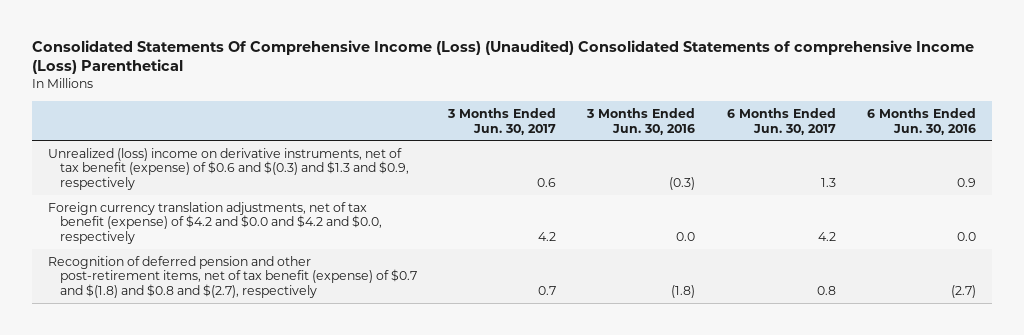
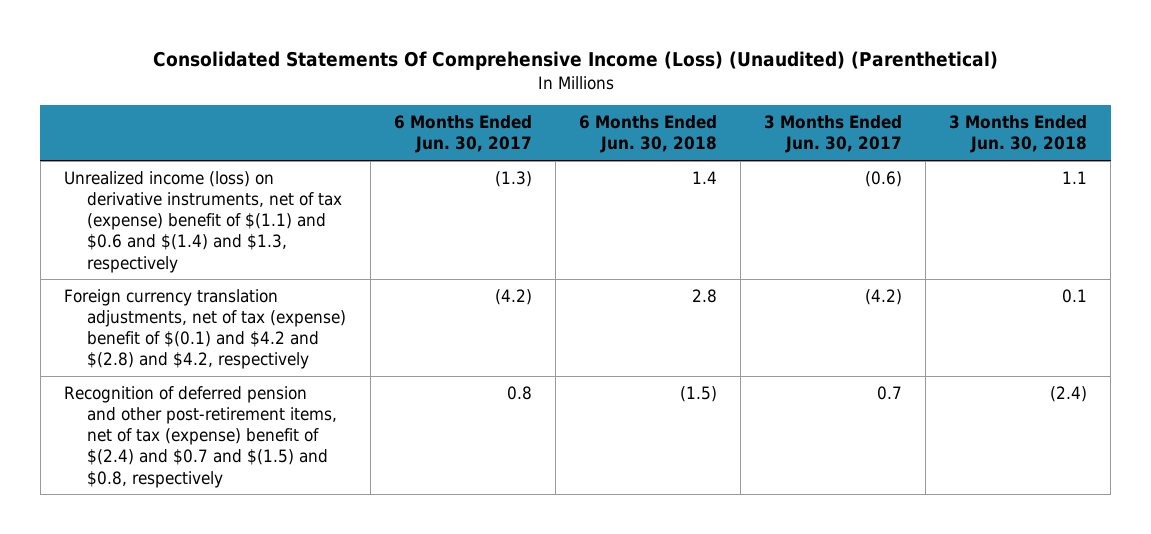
[31,39,974,75] Consolidated Statements Of Comprehensive Income (Loss) (Unaudited) Consolidated Statements of comprehensive Income (Loss) Parenthetical -> [152,51,998,71] Consolidated Statements Of Comprehensive Income (Loss) (Unaudited) (Parenthetical)
[586,107,696,135] 3 Months Ended Jun. 30, 2016 -> none
[867,107,977,135] 6 Months Ended Jun. 30, 2016 -> none
none -> [578,115,717,154] 6 Months Ended Jun. 30, 2018
none -> [949,115,1088,154] 3 Months Ended Jun. 30, 2018
[47,147,409,191] Unrealized (loss) income on derivative instruments, net of tax benefit (expense) of $0.6 and $(0.3) and $1.3 and $0.9, respectively -> [63,170,343,273] Unrealized income (loss) on derivative instruments, net of tax (expense) benefit of $(1.1) and $0.6 and $(1.4) and $1.3, respectively
[537,178,557,188] 0.6 -> [865,170,903,187] (0.6)
[820,178,836,188] 1.3 -> [494,170,532,187] (1.3)
[47,201,382,245] Foreign currency translation adjustments, net of tax benefit (expense) of $4.2 and $0.0 and $4.2 and $0.0, respectively -> [63,288,347,370] Foreign currency translation adjustments, net of tax (expense) benefit of $(0.1) and $4.2 and $(2.8) and $4.2, respectively
[538,232,557,242] 4.2 -> [865,288,903,305] (4.2)
[817,232,836,242] 4.2 -> [494,288,532,305] (4.2)
[47,255,417,299] Recognition of deferred pension and other post-retirement items, net of tax benefit (expense) of $0.7 and $(1.8) and $0.8 and $(2.7), respectively -> [63,385,338,488] Recognition of deferred pension and other post-retirement items, net of tax (expense) benefit of $(2.4) and $0.7 and $(1.5) and $0.8, respectively

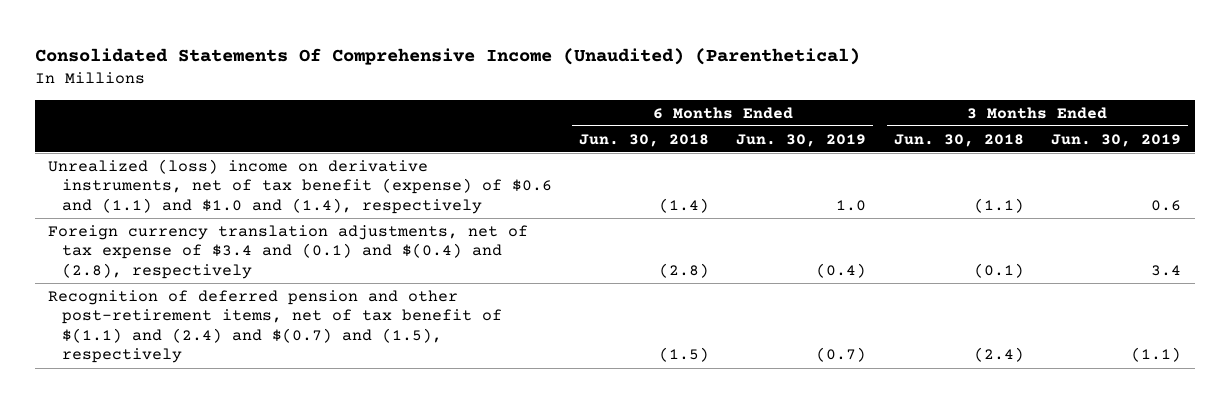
[152,51,998,71] Consolidated Statements Of Comprehensive Income (Loss) (Unaudited) (Parenthetical) -> [34,47,860,65] Consolidated Statements Of Comprehensive Income (Unaudited) (Parenthetical)
[393,115,532,154] 6 Months Ended Jun. 30, 2017 -> none
[764,115,903,154] 3 Months Ended Jun. 30, 2017 -> none
none -> [736,133,867,147] Jun. 30, 2019
none -> [1051,133,1182,147] Jun. 30, 2019
[63,170,343,273] Unrealized income (loss) on derivative instruments, net of tax (expense) benefit of $(1.1) and $0.6 and $(1.4) and $1.3, respectively -> [48,158,552,214] Unrealized (loss) income on derivative instruments, net of tax benefit (expense) of $0.6 and (1.1) and $1.0 and (1.4), respectively
[691,170,717,184] 1.4 -> [659,197,710,213] (1.4)
[1062,170,1088,184] 1.1 -> [973,197,1024,213] (1.1)
[63,288,347,370] Foreign currency translation adjustments, net of tax (expense) benefit of $(0.1) and $4.2 and $(2.8) and $4.2, respectively -> [48,224,529,279] Foreign currency translation adjustments, net of tax expense of $3.4 and (0.1) and $(0.4) and (2.8), respectively
[691,288,717,303] 2.8 -> [659,262,710,278] (2.8)
[1062,288,1088,303] 0.1 -> [973,262,1024,278] (0.1)
[63,385,338,488] Recognition of deferred pension and other post-retirement items, net of tax (expense) benefit of $(2.4) and $0.7 and $(1.5) and $0.8, respectively -> [48,289,502,364] Recognition of deferred pension and other post-retirement items, net of tax benefit of $(1.1) and (2.4) and $(0.7) and (1.5), respectively

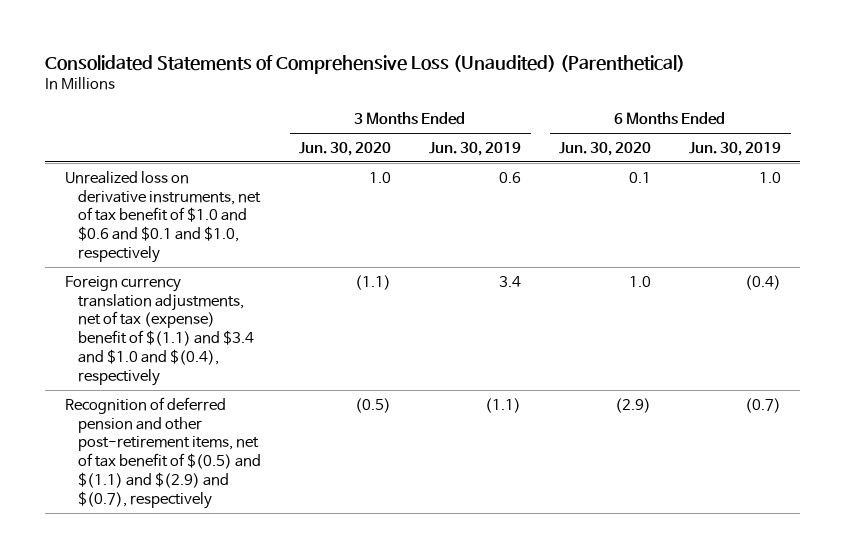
[34,47,860,65] Consolidated Statements Of Comprehensive Income (Unaudited) (Parenthetical) -> [45,54,686,74] Consolidated Statements of Comprehensive Loss (Unaudited) (Parenthetical)
[579,133,710,147] Jun. 30, 2018 -> none
[893,133,1024,147] Jun. 30, 2018 -> none
none -> [299,142,392,157] Jun. 30, 2020
none -> [559,142,652,157] Jun. 30, 2020
[48,158,552,214] Unrealized (loss) income on derivative instruments, net of tax benefit (expense) of $0.6 and (1.1) and $1.0 and (1.4), respectively -> [64,170,261,264] Unrealized loss on derivative instruments, net of tax benefit of $1.0 and $0.6 and $0.1 and $1.0, respectively
[48,224,529,279] Foreign currency translation adjustments, net of tax expense of $3.4 and (0.1) and $(0.4) and (2.8), respectively -> [64,275,254,386] Foreign currency translation adjustments, net of tax (expense) benefit of $(1.1) and $3.4 and $1.0 and $(0.4), respectively
[48,289,502,364] Recognition of deferred pension and other post-retirement items, net of tax benefit of $(1.1) and (2.4) and $(0.7) and (1.5), respectively -> [64,396,261,509] Recognition of deferred pension and other post-retirement items, net of tax benefit of $(0.5) and $(1.1) and $(2.9) and $(0.7), respectively

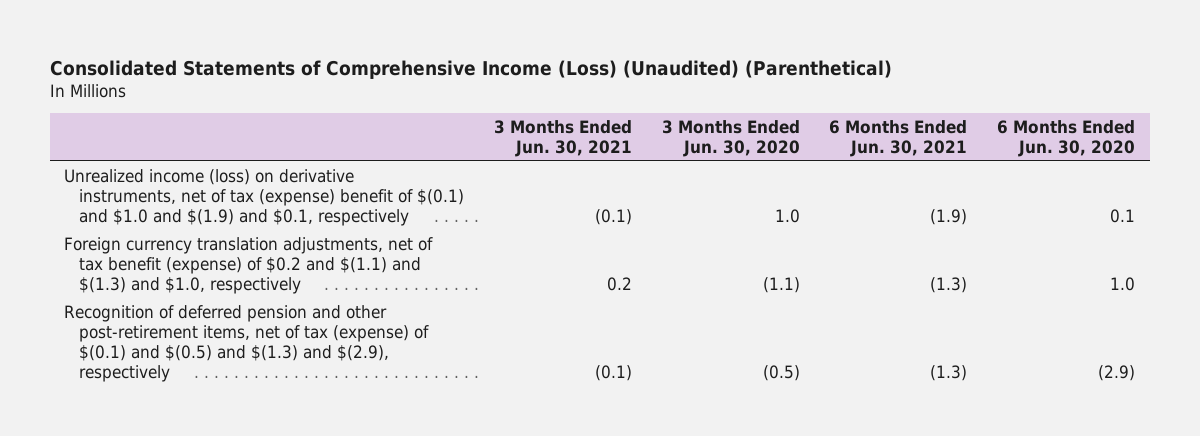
[45,54,686,74] Consolidated Statements of Comprehensive Loss (Unaudited) (Parenthetical) -> [49,59,892,79] Consolidated Statements of Comprehensive Income (Loss) (Unaudited) (Parenthetical)
[429,142,522,157] Jun. 30, 2019 -> none
[689,142,782,157] Jun. 30, 2019 -> none
none -> [493,119,632,157] 3 Months Ended Jun. 30, 2021
none -> [829,119,968,157] 6 Months Ended Jun. 30, 2021
[64,170,261,264] Unrealized loss on derivative instruments, net of tax benefit of $1.0 and $0.6 and $0.1 and $1.0, respectively -> [64,168,465,226] Unrealized income (loss) on derivative instruments, net of tax (expense) benefit of $(0.1) and $1.0 and $(1.9) and $0.1, respectively
[64,275,254,386] Foreign currency translation adjustments, net of tax (expense) benefit of $(1.1) and $3.4 and $1.0 and $(0.4), respectively -> [64,236,434,294] Foreign currency translation adjustments, net of tax benefit (expense) of $0.2 and $(1.1) and $(1.3) and $1.0, respectively
[64,396,261,509] Recognition of deferred pension and other post-retirement items, net of tax benefit of $(0.5) and $(1.1) and $(2.9) and $(0.7), respectively -> [64,304,430,382] Recognition of deferred pension and other post-retirement items, net of tax (expense) of $(0.1) and $(0.5) and $(1.3) and $(2.9), respectively

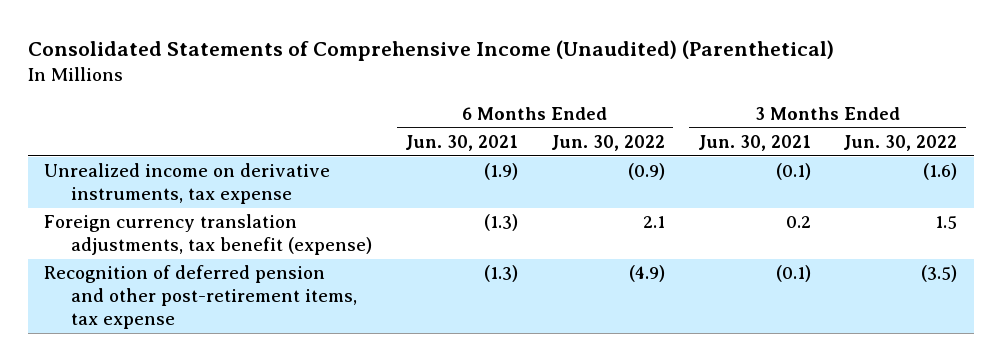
[49,59,892,79] Consolidated Statements of Comprehensive Income (Loss) (Unaudited) (Parenthetical) -> [27,40,834,62] Consolidated Statements of Comprehensive Income (Unaudited) (Parenthetical)
[661,119,800,157] 3 Months Ended Jun. 30, 2020 -> none
[997,119,1136,157] 6 Months Ended Jun. 30, 2020 -> none
none -> [550,135,665,152] Jun. 30, 2022
none -> [843,135,958,152] Jun. 30, 2022
[64,168,465,226] Unrealized income (loss) on derivative instruments, net of tax (expense) benefit of $(0.1) and $1.0 and $(1.9) and $0.1, respectively -> [44,163,331,205] Unrealized income on derivative instruments, tax expense
[64,236,434,294] Foreign currency translation adjustments, net of tax benefit (expense) of $0.2 and $(1.1) and $(1.3) and $1.0, respectively -> [44,214,373,256] Foreign currency translation adjustments, tax benefit (expense)
[64,304,430,382] Recognition of deferred pension and other post-retirement items, net of tax (expense) of $(0.1) and $(0.5) and $(1.3) and $(2.9), respectively -> [44,265,358,330] Recognition of deferred pension and other post-retirement items, tax expense

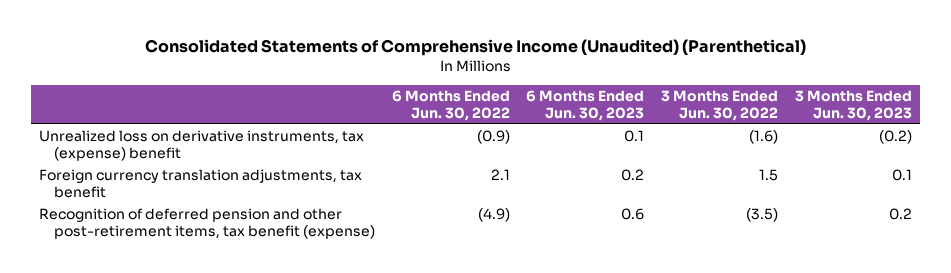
[404,135,518,152] Jun. 30, 2021 -> none
[697,135,811,152] Jun. 30, 2021 -> none
none -> [526,90,645,121] 6 Months Ended Jun. 30, 2023
none -> [794,90,912,121] 3 Months Ended Jun. 30, 2023
[44,163,331,205] Unrealized income on derivative instruments, tax expense -> [39,130,365,162] Unrealized loss on derivative instruments, tax (expense) benefit
[44,214,373,256] Foreign currency translation adjustments, tax benefit (expense) -> [39,169,363,199] Foreign currency translation adjustments, tax benefit
[44,265,358,330] Recognition of deferred pension and other post-retirement items, tax expense -> [39,208,375,240] Recognition of deferred pension and other post-retirement items, tax benefit (expense)

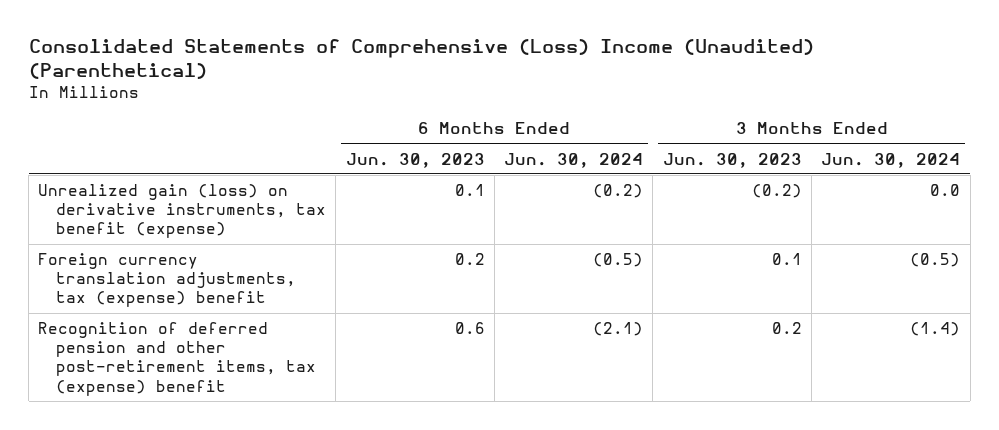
[144,39,806,57] Consolidated Statements of Comprehensive Income (Unaudited) (Parenthetical) -> [28,38,814,79] Consolidated Statements of Comprehensive (Loss) Income (Unaudited) (Parenthetical)
[391,90,510,121] 6 Months Ended Jun. 30, 2022 -> none
[661,90,779,121] 3 Months Ended Jun. 30, 2022 -> none
none -> [504,152,644,168] Jun. 30, 2024
none -> [821,152,961,168] Jun. 30, 2024
[39,130,365,162] Unrealized loss on derivative instruments, tax (expense) benefit -> [38,184,326,239] Unrealized gain (loss) on derivative instruments, tax benefit (expense)
[39,169,363,199] Foreign currency translation adjustments, tax benefit -> [38,253,296,308] Foreign currency translation adjustments, tax (expense) benefit
[39,208,375,240] Recognition of deferred pension and other post-retirement items, tax benefit (expense) -> [38,322,316,396] Recognition of deferred pension and other post-retirement items, tax (expense) benefit

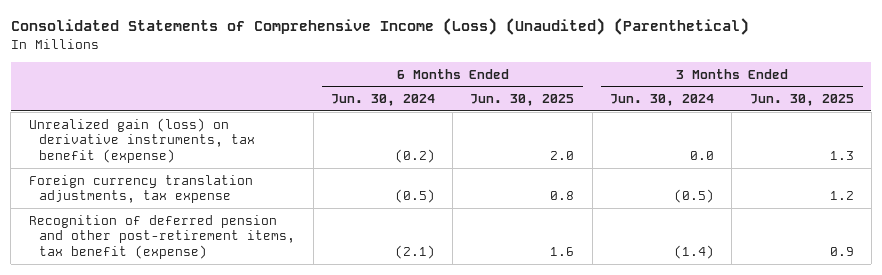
[28,38,814,79] Consolidated Statements of Comprehensive (Loss) Income (Unaudited) (Parenthetical) -> [10,18,749,36] Consolidated Statements of Comprehensive Income (Loss) (Unaudited) (Parenthetical)
[345,152,485,168] Jun. 30, 2023 -> none
[662,152,802,168] Jun. 30, 2023 -> none
none -> [470,94,575,107] Jun. 30, 2025
none -> [749,94,854,107] Jun. 30, 2025
[38,253,296,308] Foreign currency translation adjustments, tax (expense) benefit -> [28,174,253,204] Foreign currency translation adjustments, tax expense
[38,322,316,396] Recognition of deferred pension and other post-retirement items, tax (expense) benefit -> [28,214,296,260] Recognition of deferred pension and other post-retirement items, tax benefit (expense)

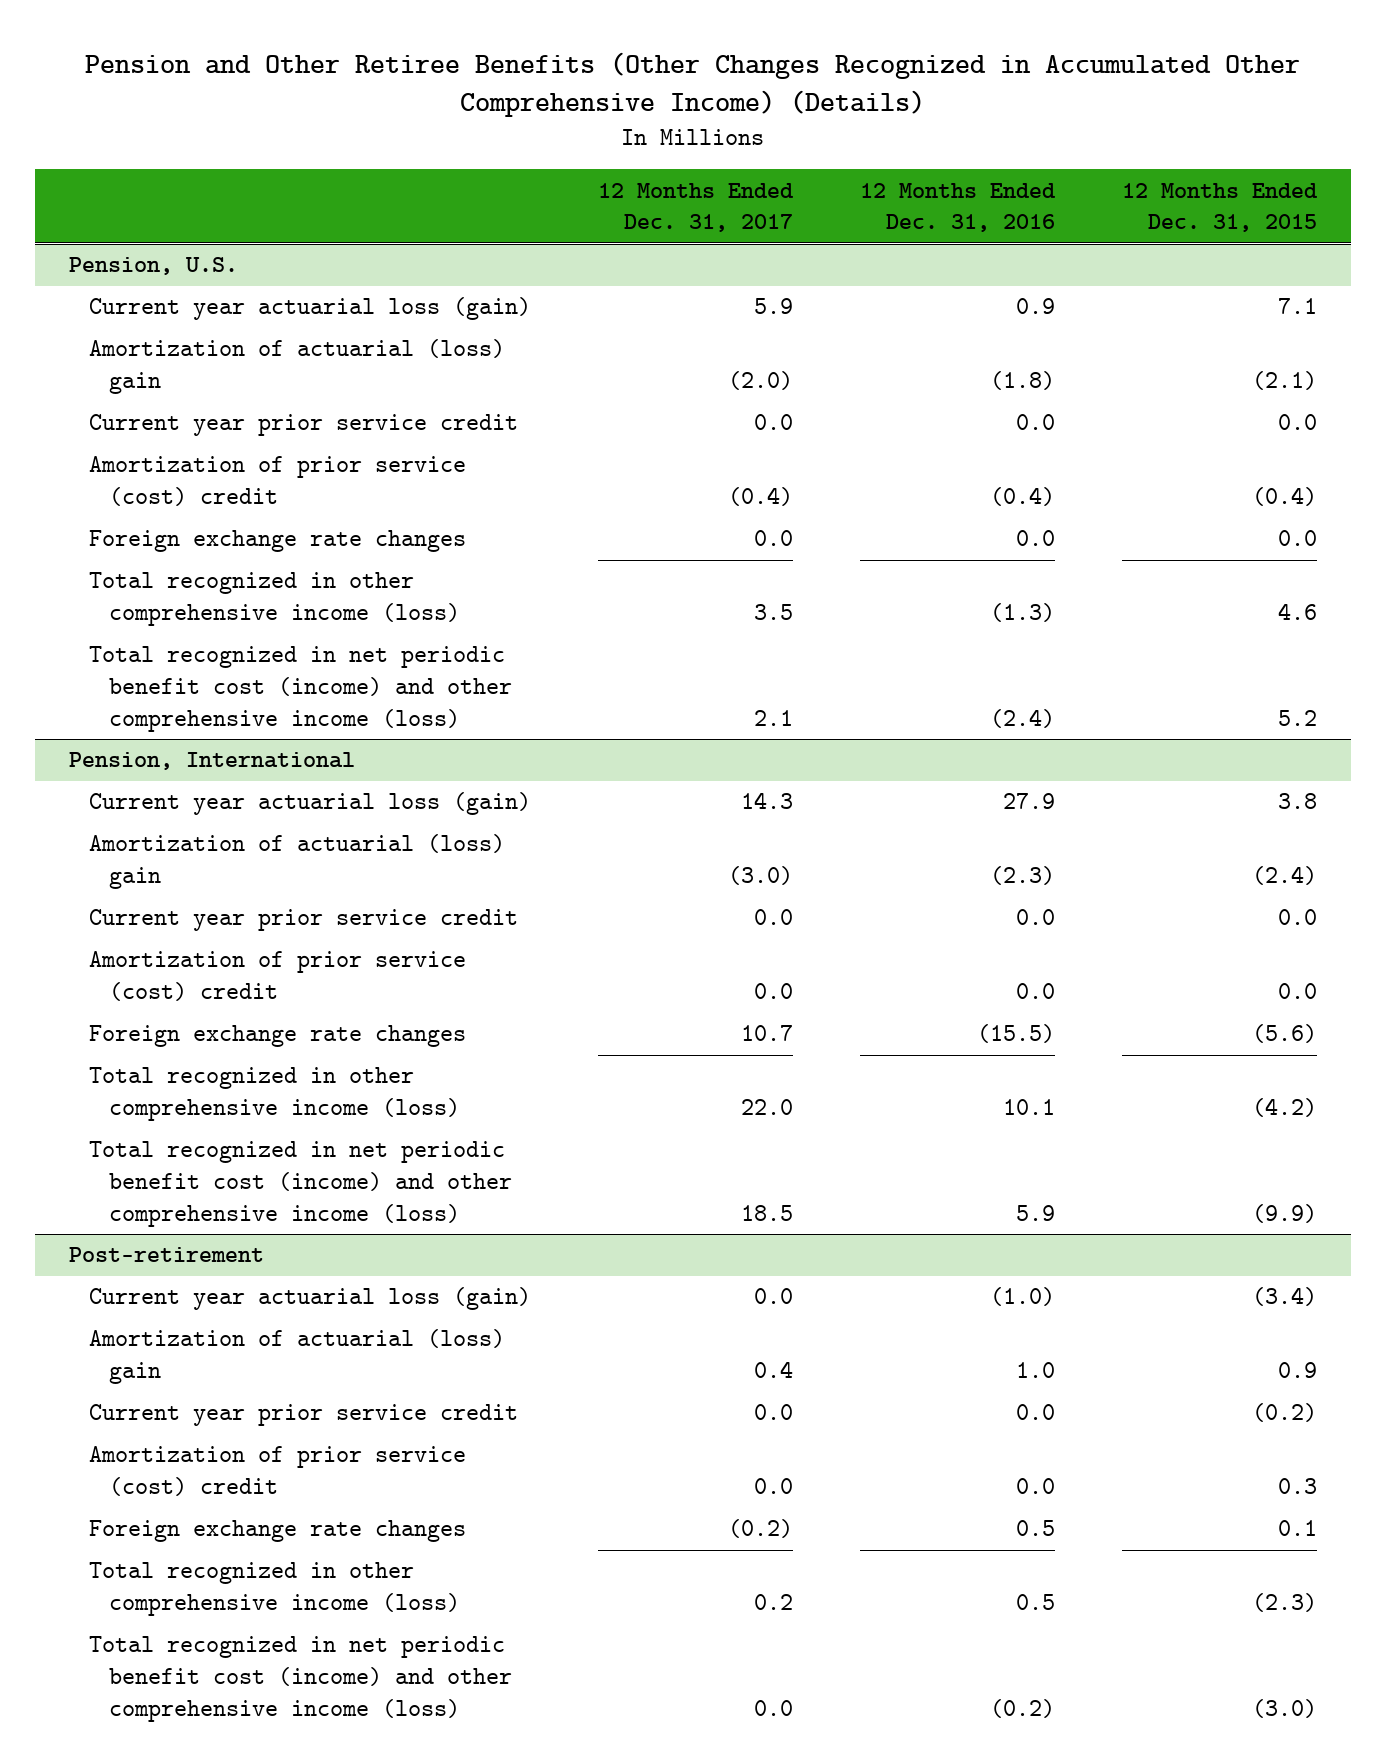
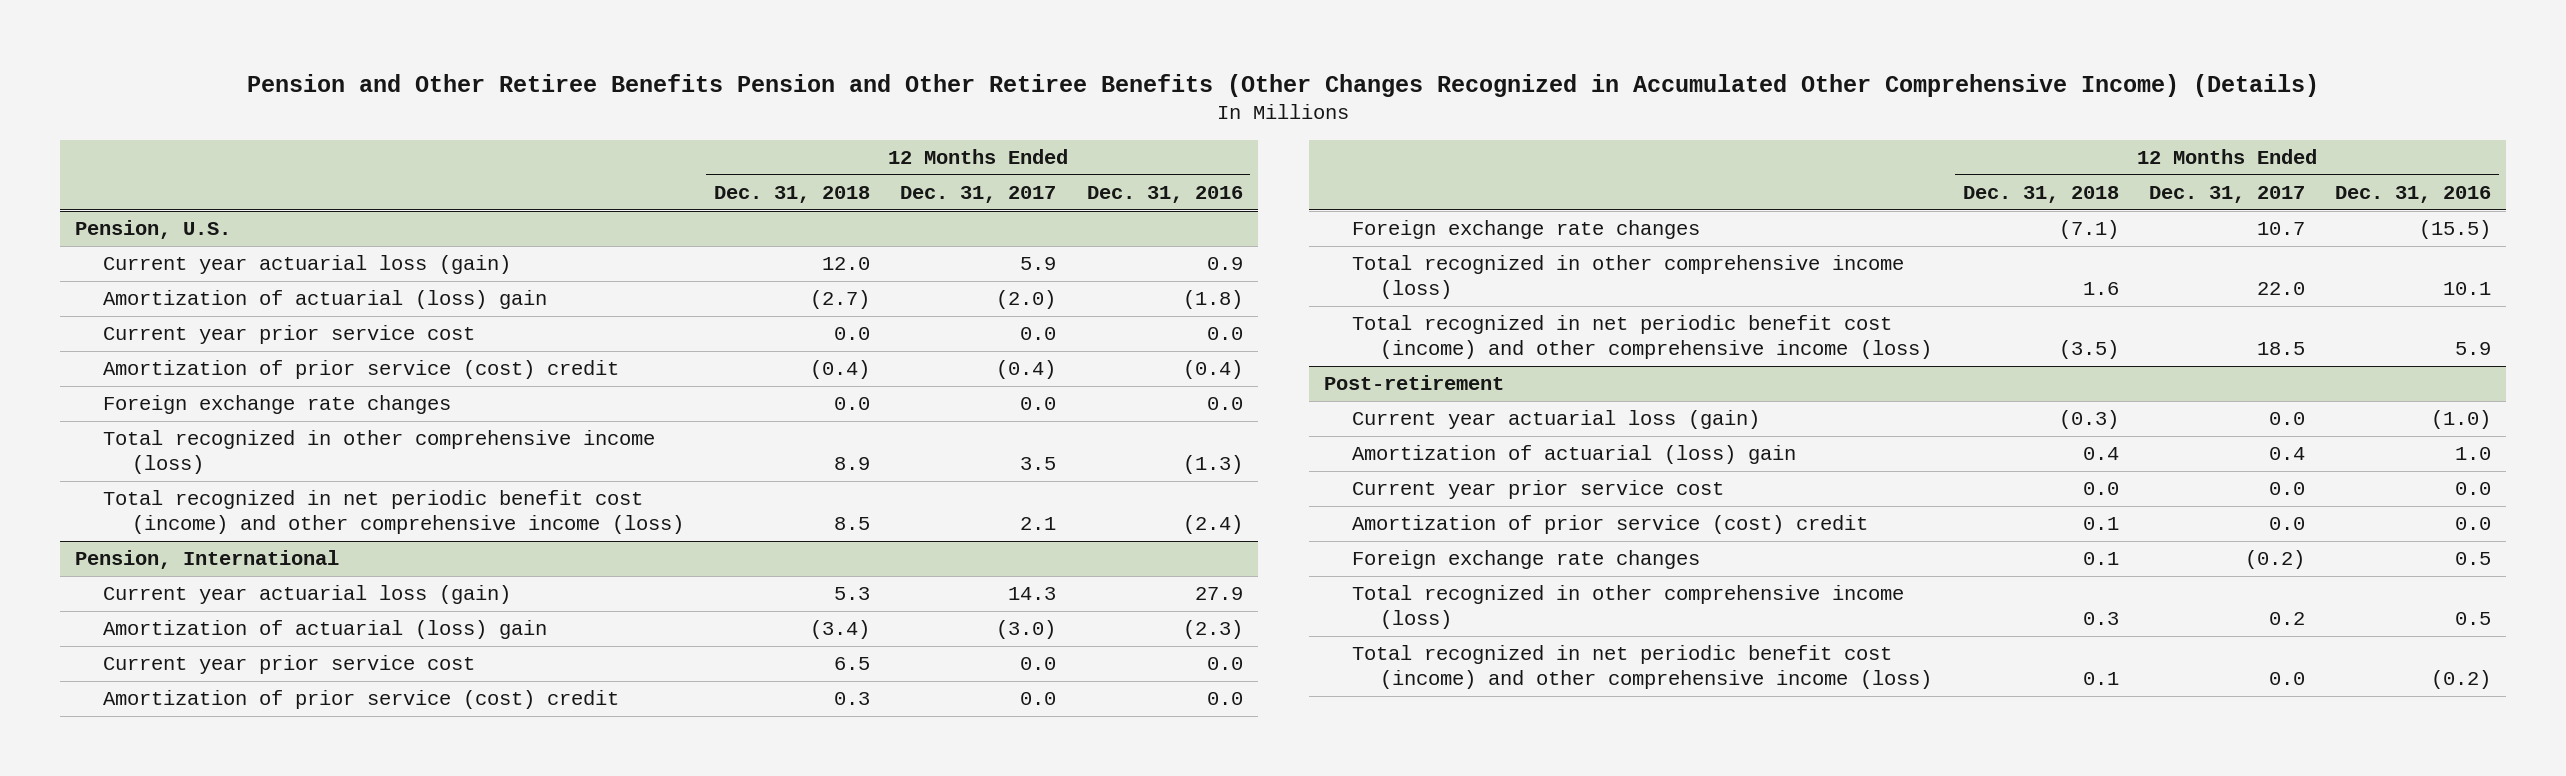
[84,52,1300,118] Pension and Other Retiree Benefits (Other Changes Recognized in Accumulated Other Comprehensive Income) (Details) -> [247,73,2320,97] Pension and Other Retiree Benefits Pension and Other Retiree Benefits (Other Changes Recognized in Accumulated Other Comprehensive Income) (Details)
[1122,182,1319,233] 12 Months Ended Dec. 31, 2015 -> none
none -> [714,186,871,204] Dec. 31, 2018
[88,414,518,437] Current year prior service credit -> [103,325,476,345] Current year prior service cost
[88,909,518,932] Current year prior service credit -> [103,655,476,675] Current year prior service cost
[88,1404,518,1427] Current year prior service credit -> [1352,480,1725,500] Current year prior service cost

